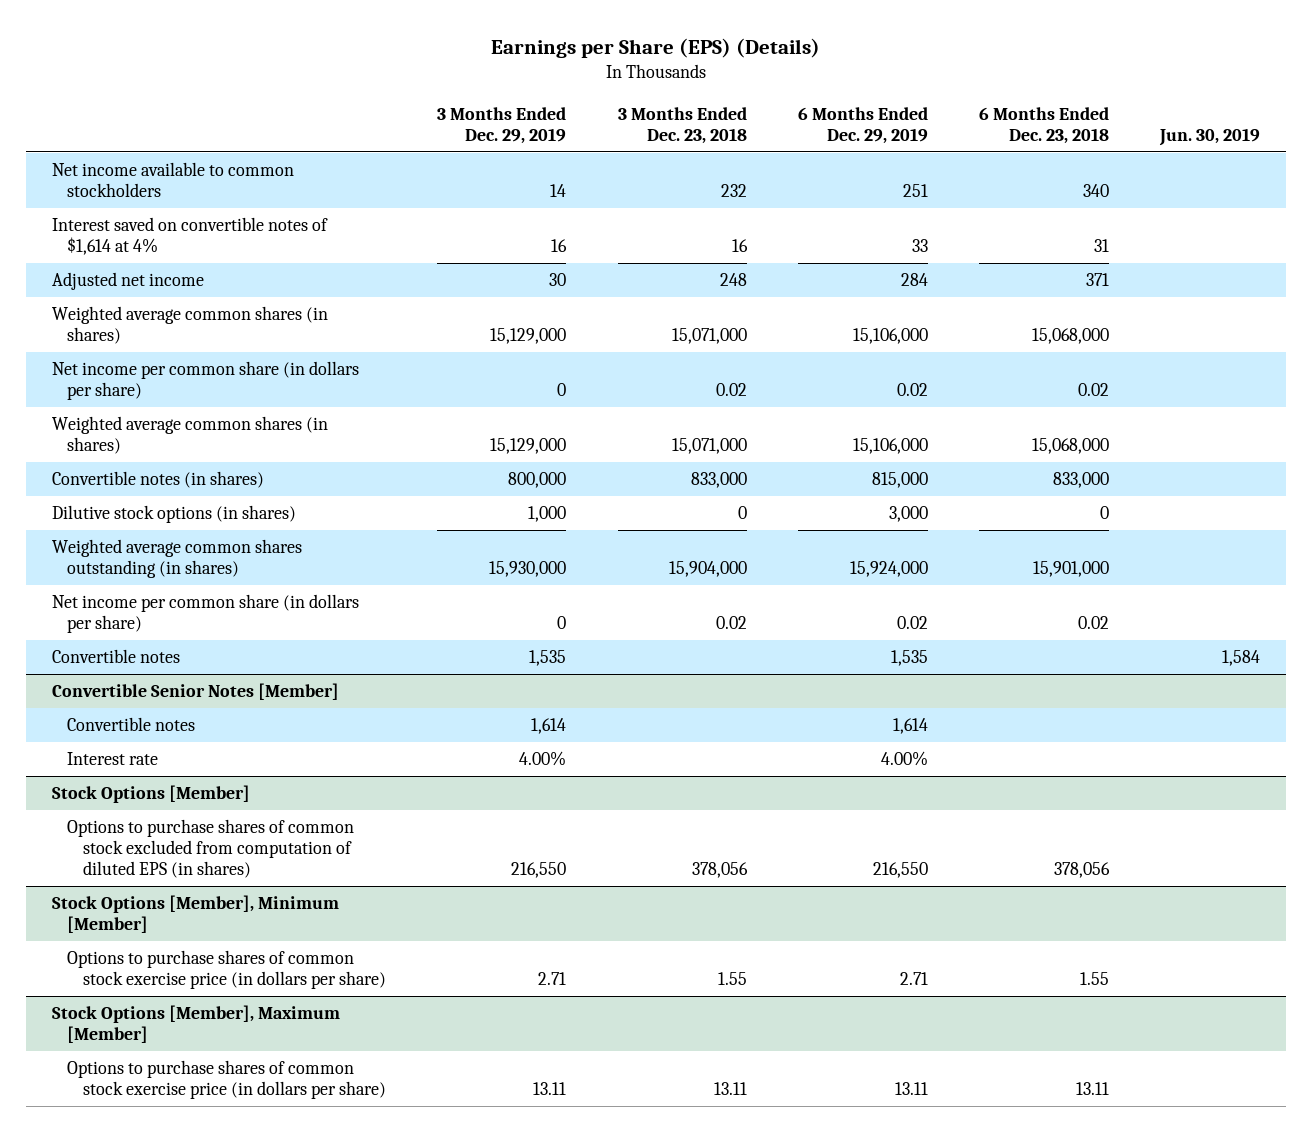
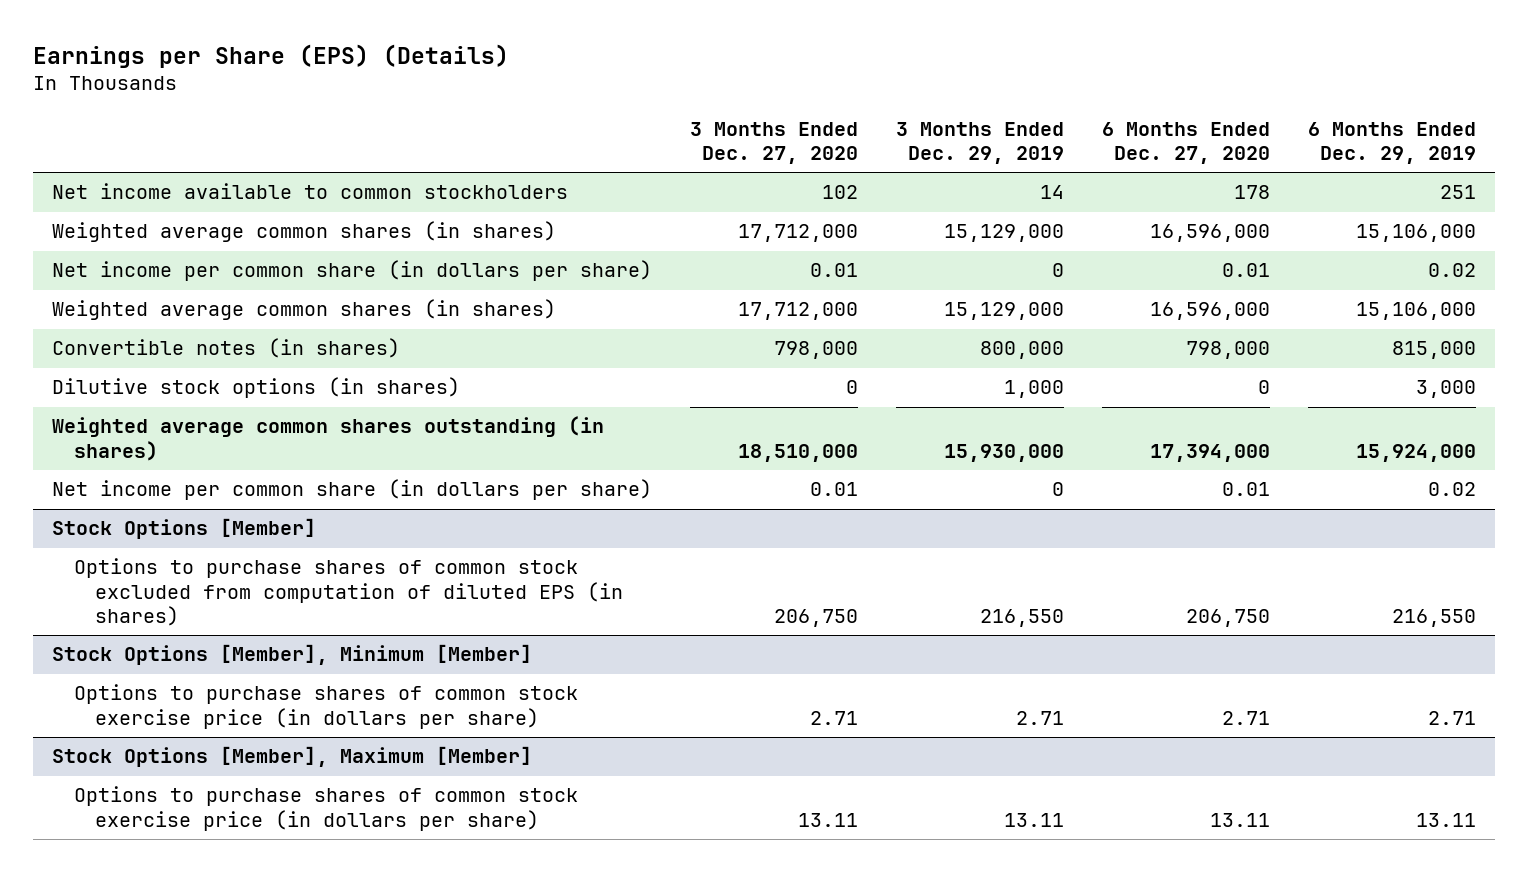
[617,106,747,144] 3 Months Ended Dec. 23, 2018 -> none
[979,106,1110,144] 6 Months Ended Dec. 23, 2018 -> none
[1159,127,1261,146] Jun. 30, 2019 -> none
none -> [690,121,859,164] 3 Months Ended Dec. 27, 2020
none -> [1102,121,1271,164] 6 Months Ended Dec. 27, 2020
[51,217,328,256] Interest saved on convertible notes of $1,614 at 4% -> none
[51,272,204,291] Adjusted net income -> none
[51,649,180,664] Convertible notes -> none
[51,683,339,701] Convertible Senior Notes [Member] -> none
[67,717,196,732] Convertible notes -> none
[67,752,159,766] Interest rate -> none

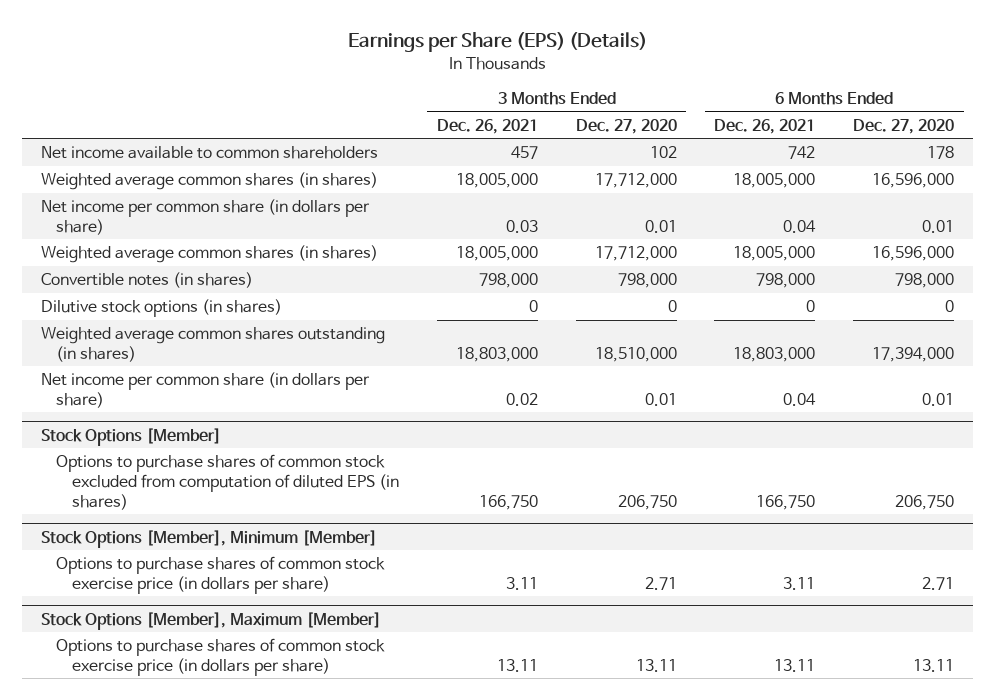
[896,121,1065,164] 3 Months Ended Dec. 29, 2019 -> none
[1308,121,1477,164] 6 Months Ended Dec. 29, 2019 -> none
none -> [436,118,538,134] Dec. 26, 2021
none -> [714,118,816,134] Dec. 26, 2021
[52,183,569,200] Net income available to common stockholders -> [41,146,379,160] Net income available to common shareholders

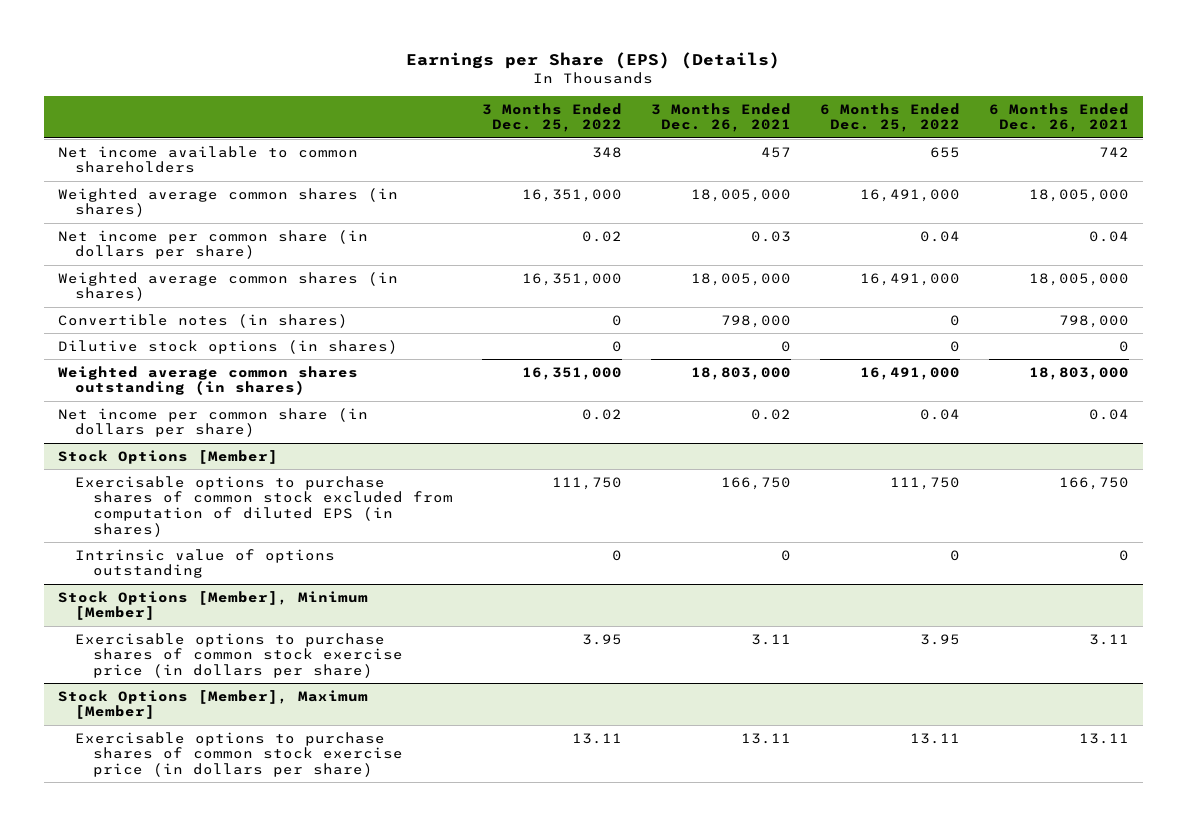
[575,118,677,134] Dec. 27, 2020 -> none
[853,118,955,134] Dec. 27, 2020 -> none
none -> [481,102,622,133] 3 Months Ended Dec. 25, 2022
none -> [819,102,960,133] 6 Months Ended Dec. 25, 2022
[56,454,399,510] Options to purchase shares of common stock excluded from computation of diluted EPS (in shares) -> [75,475,453,537] Exercisable options to purchase shares of common stock excluded from computation of diluted EPS (in shares)
none -> [75,548,336,579] Intrinsic value of options outstanding
[56,556,386,594] Options to purchase shares of common stock exercise price (in dollars per share) -> [75,632,403,679] Exercisable options to purchase shares of common stock exercise price (in dollars per share)
[56,638,386,676] Options to purchase shares of common stock exercise price (in dollars per share) -> [75,731,403,778] Exercisable options to purchase shares of common stock exercise price (in dollars per share)

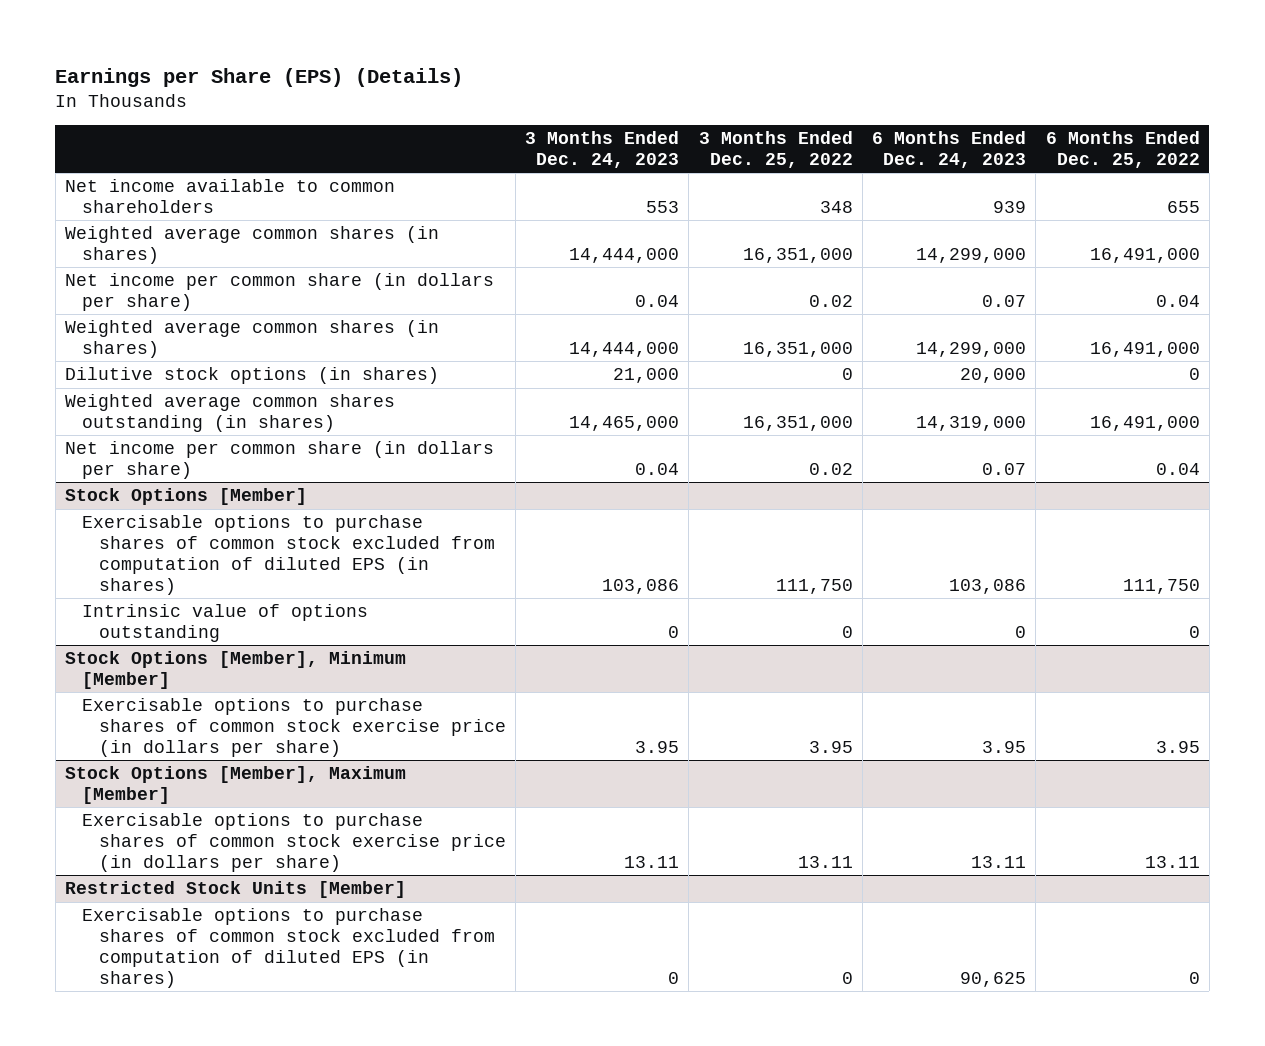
[650,102,791,133] 3 Months Ended Dec. 26, 2021 -> none
[988,102,1129,133] 6 Months Ended Dec. 26, 2021 -> none
none -> [525,130,680,168] 3 Months Ended Dec. 24, 2023
none -> [872,130,1027,168] 6 Months Ended Dec. 24, 2023
[58,313,349,328] Convertible notes (in shares) -> none
none -> [65,881,407,899] Restricted Stock Units [Member]
none -> [81,908,495,988] Exercisable options to purchase shares of common stock excluded from computation of diluted EPS (in shares)

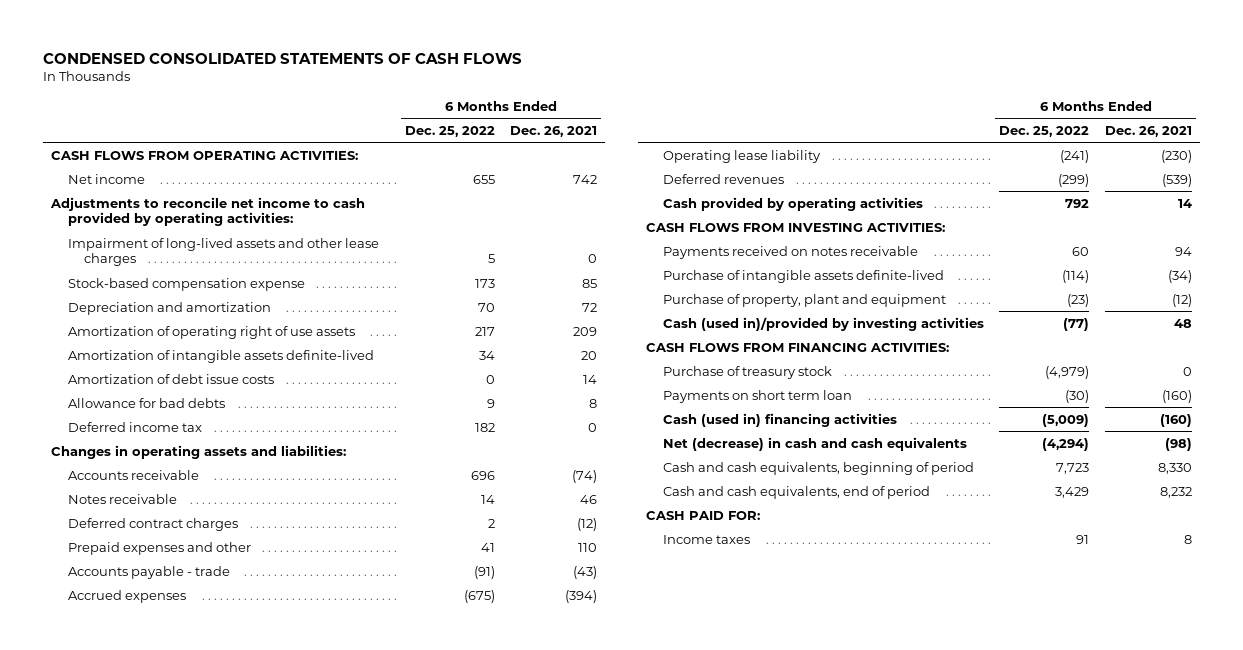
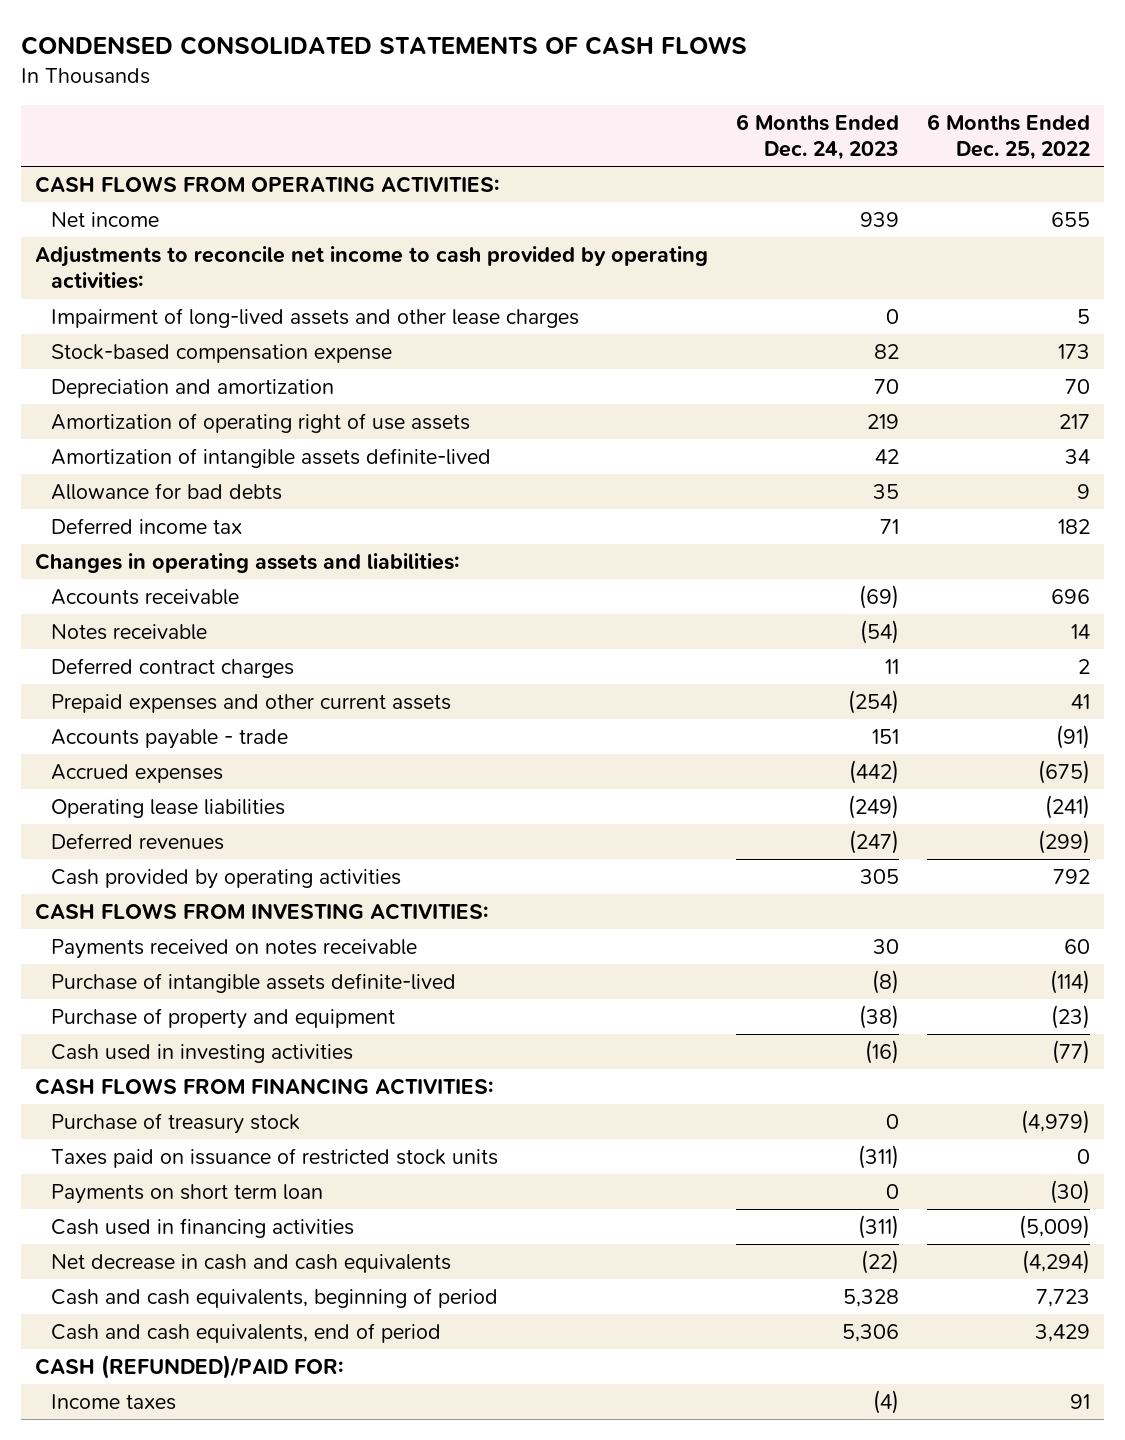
[510,126,598,138] Dec. 26, 2021 -> none
none -> [735,113,899,160] 6 Months Ended Dec. 24, 2023
[67,373,274,384] Amortization of debt issue costs -> none
[67,541,251,555] Prepaid expenses and other -> [51,694,452,714] Prepaid expenses and other current assets
[662,149,821,163] Operating lease liability -> [51,799,286,819] Operating lease liabilities
[662,293,946,307] Purchase of property, plant and equipment -> [51,1008,396,1030] Purchase of property and equipment
[662,316,984,331] Cash (used in)/provided by investing activities -> [51,1044,354,1064] Cash used in investing activities
none -> [51,1148,499,1169] Taxes paid on issuance of restricted stock units
[662,412,897,427] Cash (used in) financing activities -> [51,1218,355,1239] Cash used in financing activities
[662,436,967,451] Net (decrease) in cash and cash equivalents -> [51,1254,452,1274] Net decrease in cash and cash equivalents
[645,510,760,520] CASH PAID FOR: -> [34,1355,343,1380] CASH (REFUNDED)/PAID FOR:

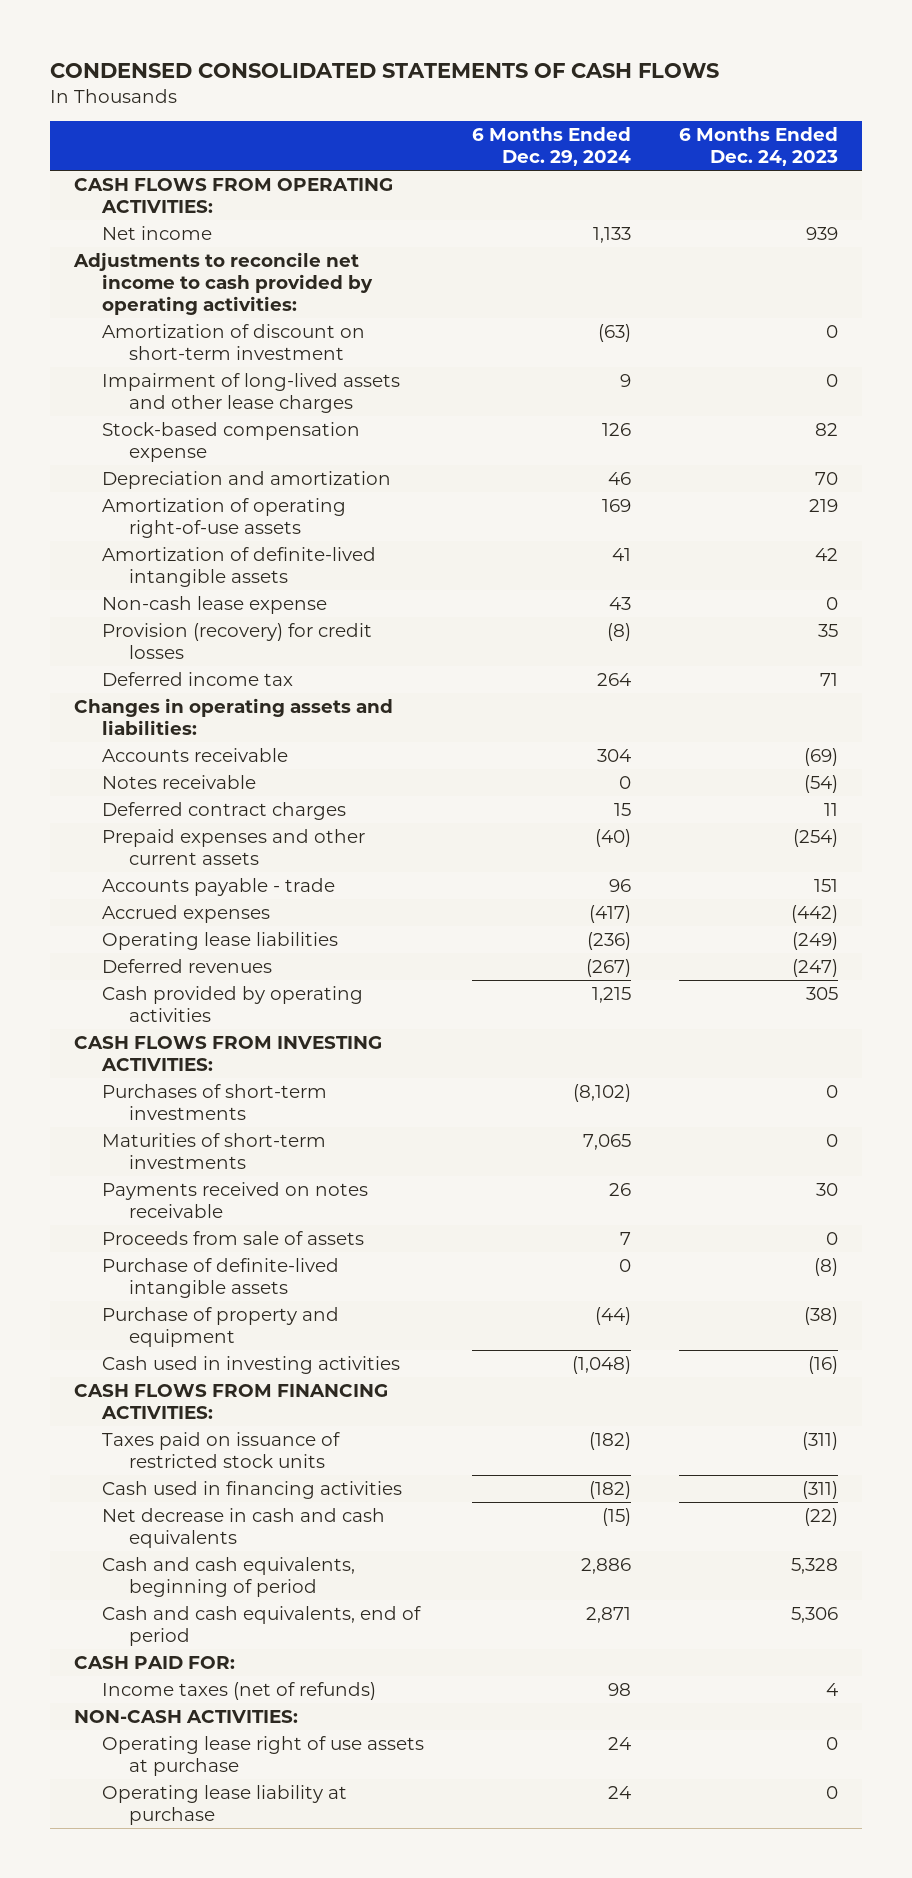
[926,113,1090,160] 6 Months Ended Dec. 25, 2022 -> none
none -> [471,126,631,167] 6 Months Ended Dec. 29, 2024
none -> [101,323,365,360] Amortization of discount on short-term investment
[51,483,283,501] Allowance for bad debts -> none
[51,413,471,434] Amortization of operating right of use assets -> [101,497,346,538] Amortization of operating right-of-use assets
[51,448,492,469] Amortization of intangible assets definite-lived -> [101,546,376,587] Amortization of definite-lived intangible assets
none -> [101,595,327,614] Non-cash lease expense
none -> [101,622,372,659] Provision (recovery) for credit losses
none -> [101,1083,327,1120] Purchases of short-term investments
none -> [101,1132,326,1169] Maturities of short-term investments
none -> [101,1230,364,1245] Proceeds from sale of assets
[51,973,457,994] Purchase of intangible assets definite-lived -> [101,1257,339,1298] Purchase of definite-lived intangible assets
[51,1113,301,1135] Purchase of treasury stock -> none
[51,1184,324,1205] Payments on short term loan -> none
[34,1355,343,1380] CASH (REFUNDED)/PAID FOR: -> [73,1655,235,1669] CASH PAID FOR:
[51,1394,177,1411] Income taxes -> [101,1681,376,1700] Income taxes (net of refunds)
[872,1390,899,1415] (4) -> [825,1682,838,1696] 4
none -> [73,1709,298,1723] NON-CASH ACTIVITIES:
none -> [101,1735,424,1776] Operating lease right of use assets at purchase
none -> [101,1784,347,1825] Operating lease liability at purchase

